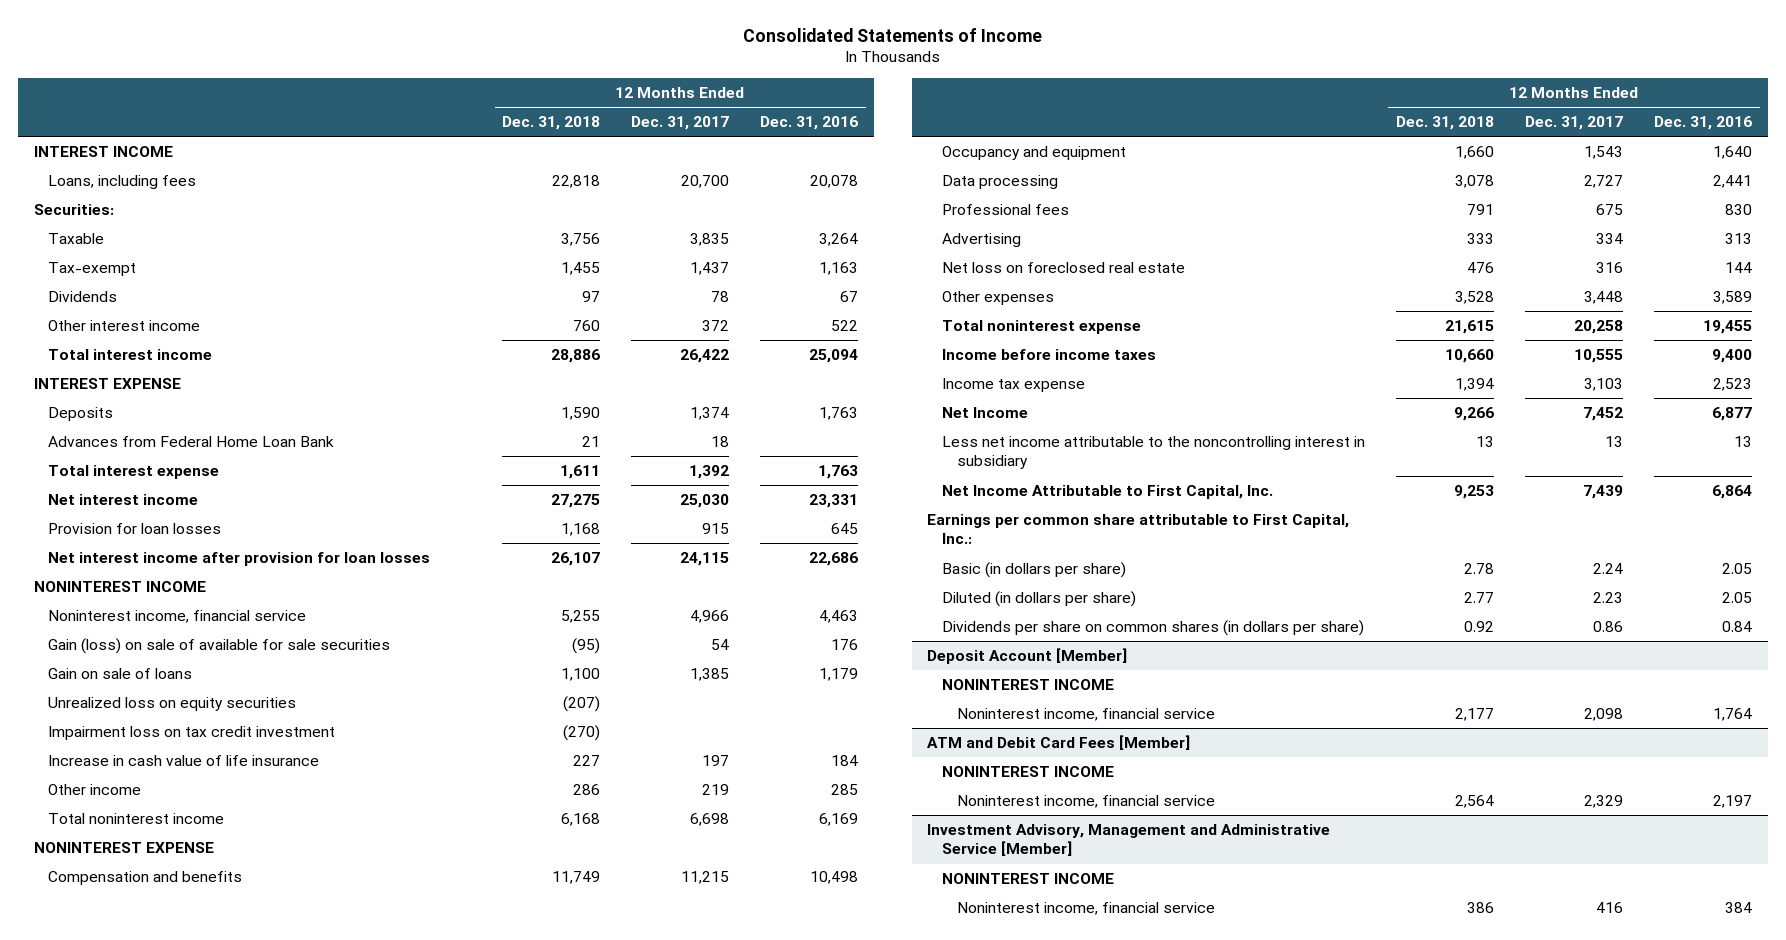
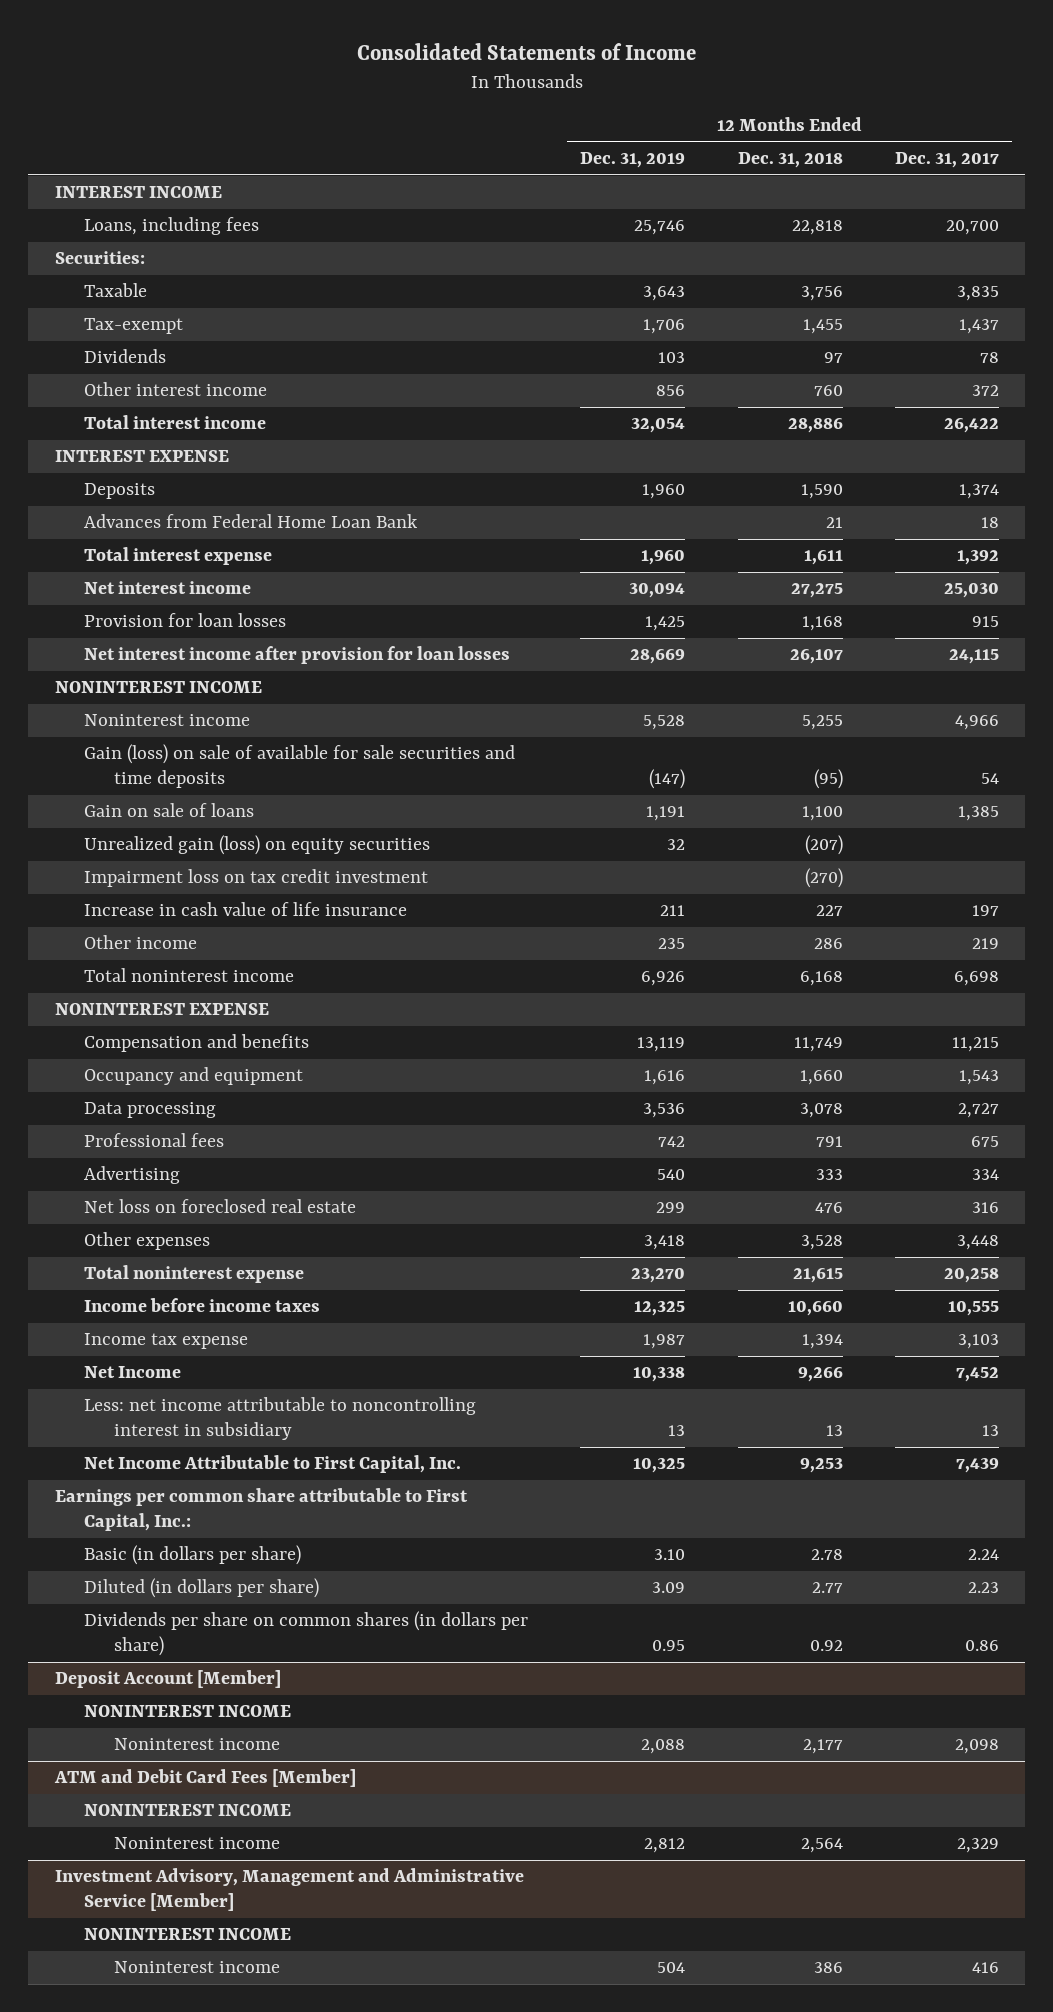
[760,116,859,131] Dec. 31, 2016 -> none
none -> [580,152,686,169] Dec. 31, 2019
[48,610,307,624] Noninterest income, financial service -> [84,714,251,727] Noninterest income
[48,638,391,655] Gain (loss) on sale of available for sale securities -> [84,744,516,789] Gain (loss) on sale of available for sale securities and time deposits
[48,697,297,712] Unrealized loss on equity securities -> [84,835,431,856] Unrealized gain (loss) on equity securities
[942,436,1366,470] Less net income attributable to the noncontrolling interest in subsidiary -> [84,1397,477,1441] Less: net income attributable to noncontrolling interest in subsidiary
[957,708,1216,722] Noninterest income, financial service -> [113,1738,280,1751] Noninterest income
[957,795,1216,809] Noninterest income, financial service -> [113,1837,280,1850] Noninterest income
[957,902,1216,916] Noninterest income, financial service -> [113,1961,280,1974] Noninterest income

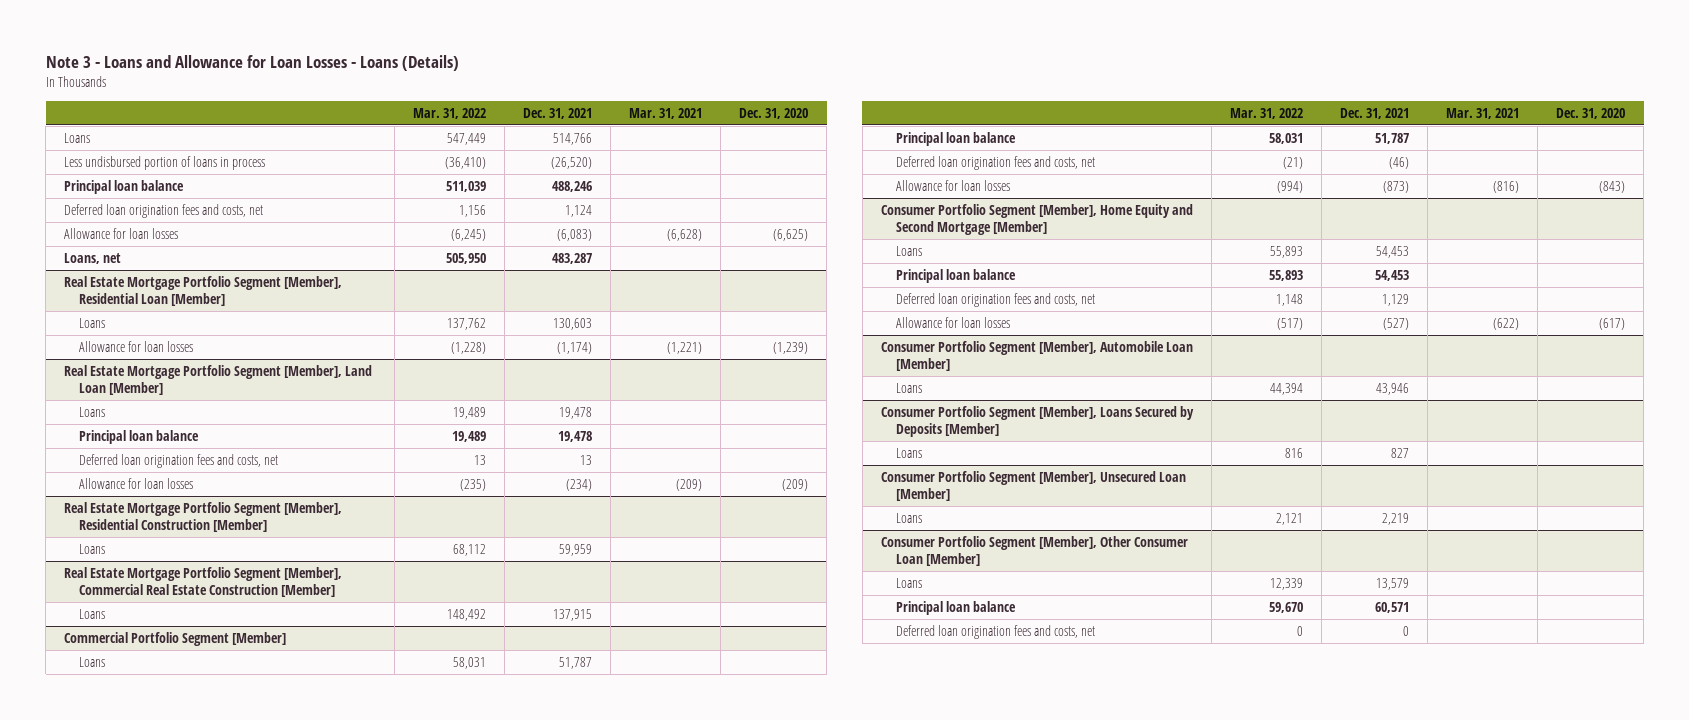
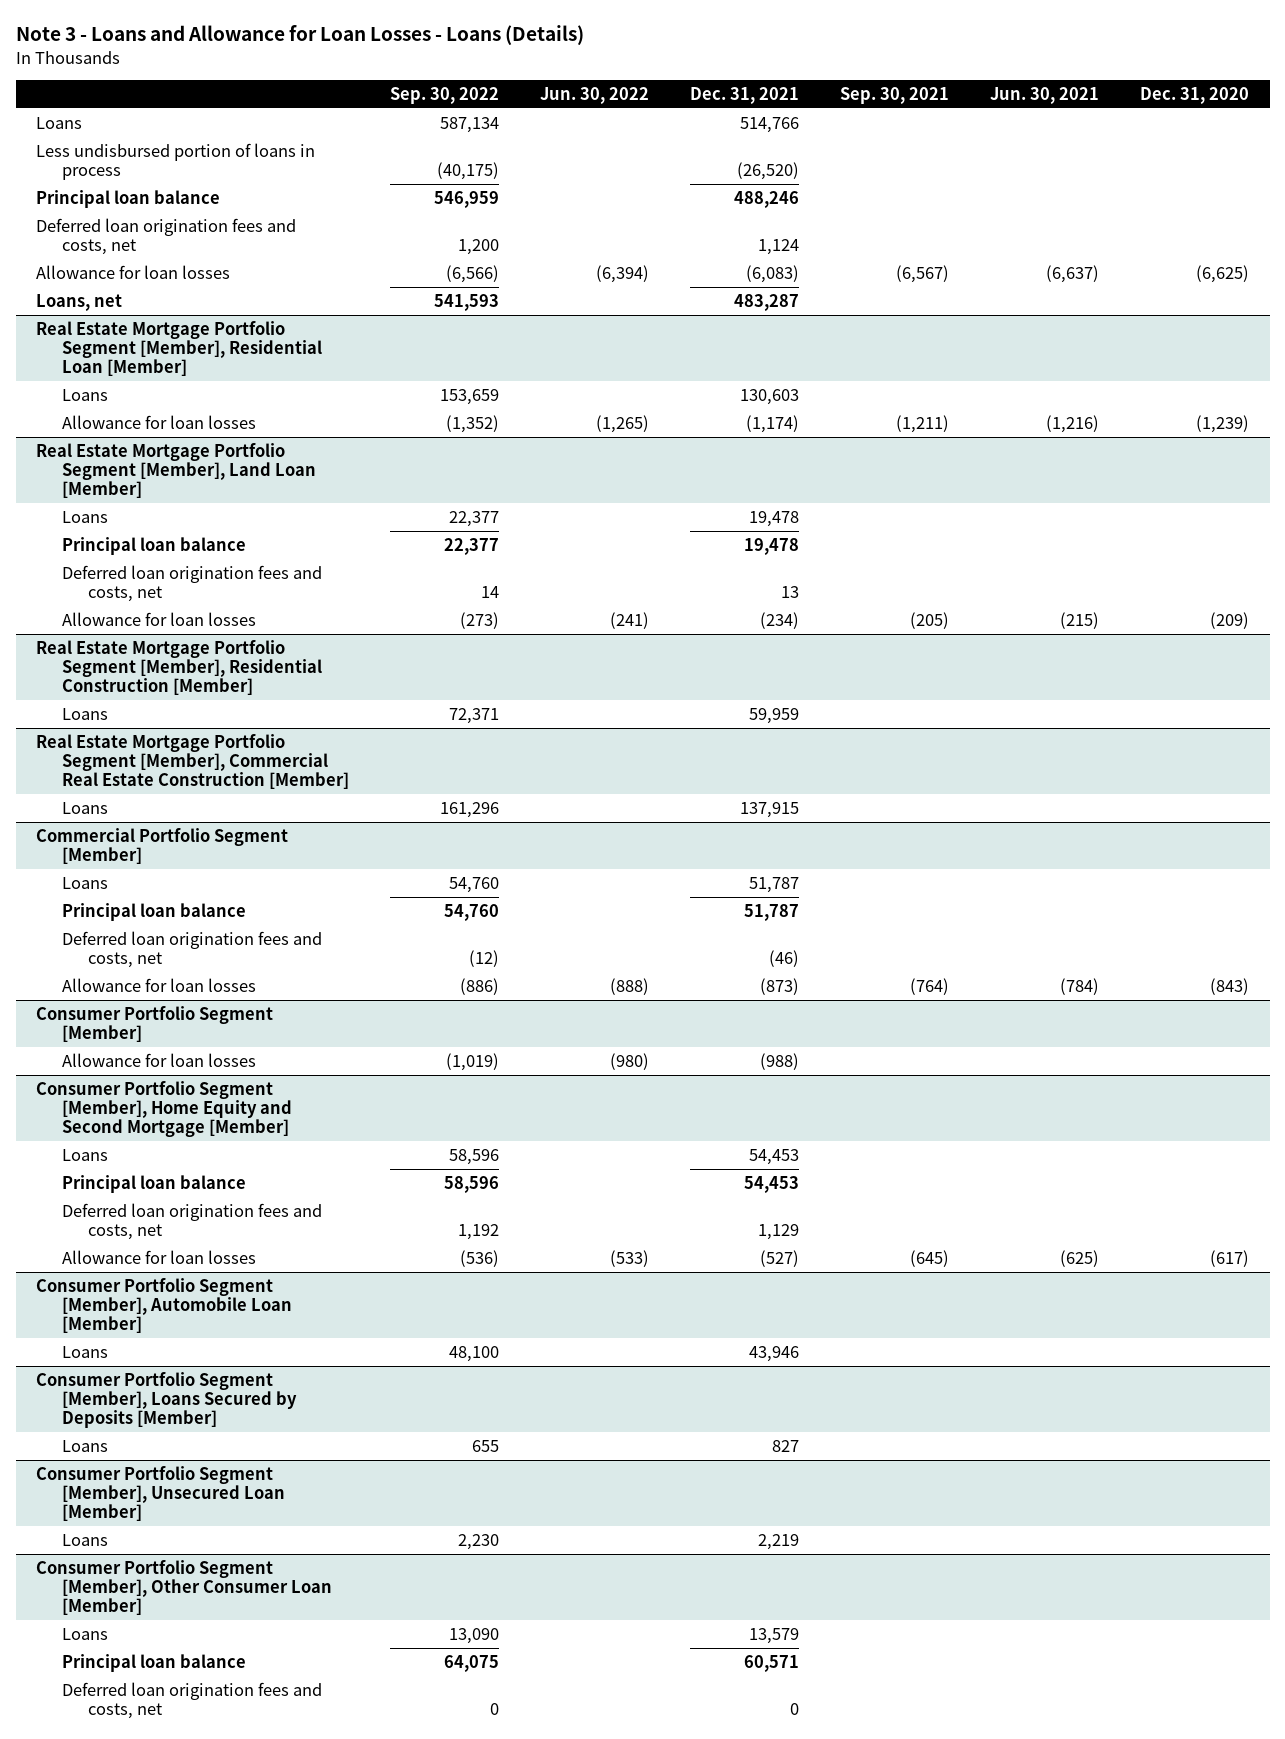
[413,108,487,120] Mar. 31, 2022 -> none
[629,108,703,120] Mar. 31, 2021 -> none
none -> [390,87,500,105] Sep. 30, 2022
none -> [540,87,650,105] Jun. 30, 2022
none -> [840,87,950,105] Sep. 30, 2021
none -> [990,87,1100,105] Jun. 30, 2021
none -> [36,1005,274,1042] Consumer Portfolio Segment [Member]
none -> [62,1052,257,1067] Allowance for loan losses

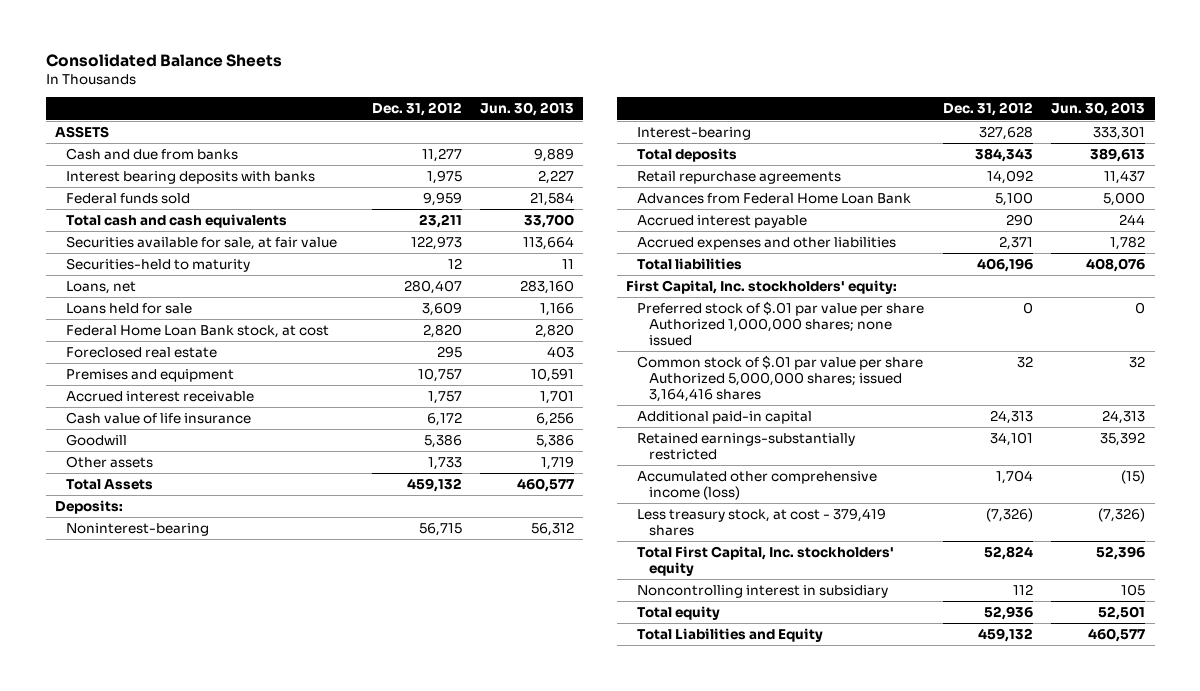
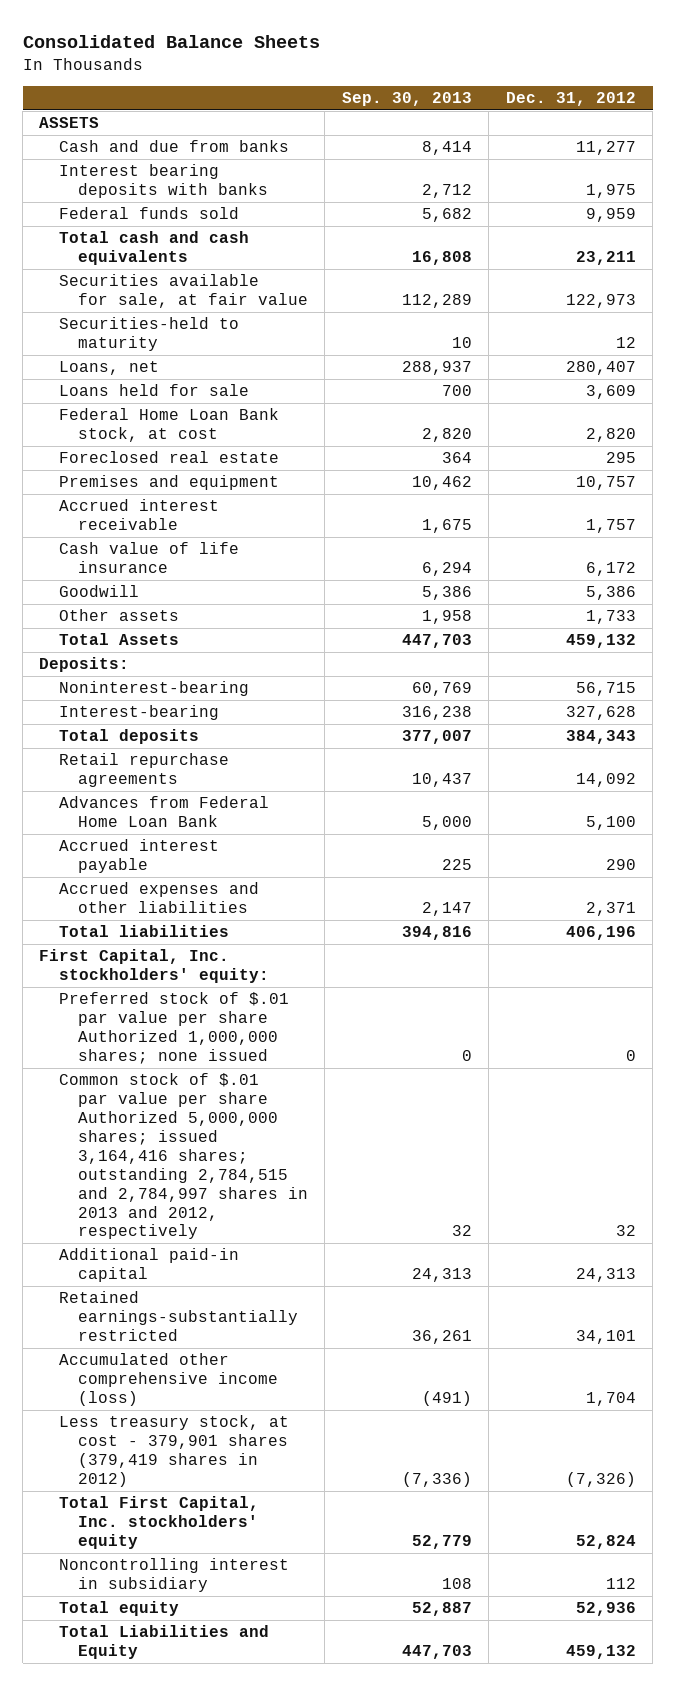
[480,102,575,117] Jun. 30, 2013 -> none
none -> [341,92,472,107] Sep. 30, 2013
[637,354,924,403] Common stock of $.01 par value per share Authorized 5,000,000 shares; issued 3,164,416 shares -> [58,1073,308,1240] Common stock of $.01 par value per share Authorized 5,000,000 shares; issued 3,164,416 shares; outstanding 2,784,515 and 2,784,997 shares in 2013 and 2012, respectively
[637,507,887,537] Less treasury stock, at cost - 379,419 shares -> [58,1415,289,1488] Less treasury stock, at cost - 379,901 shares (379,419 shares in 2012)

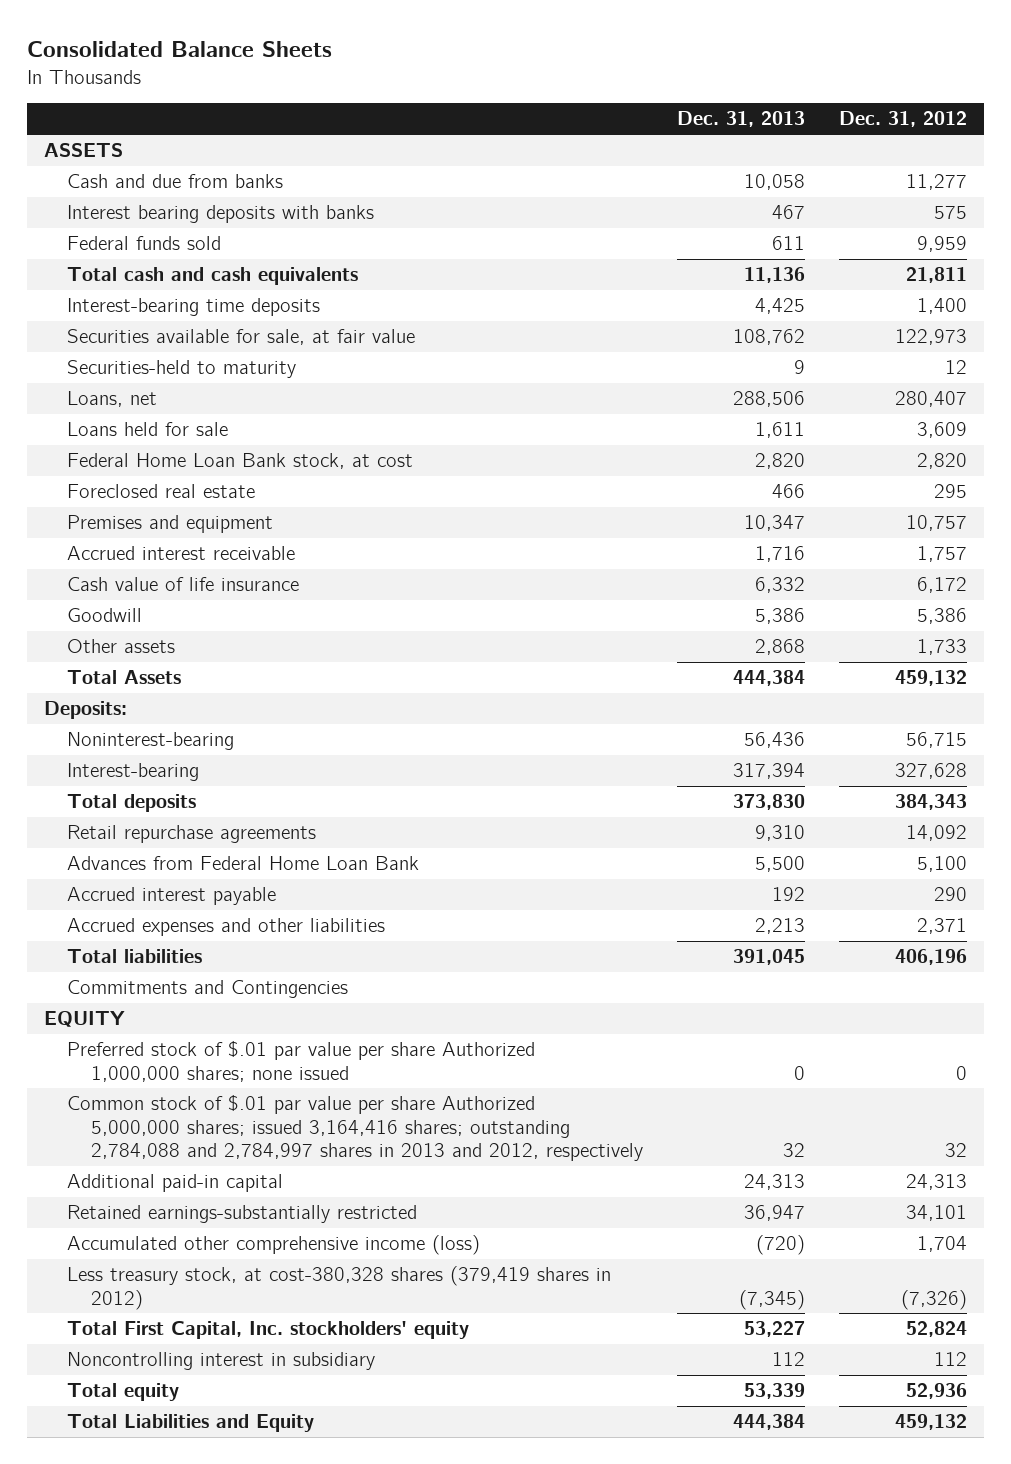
[341,92,472,107] Sep. 30, 2013 -> none
none -> [677,111,806,128] Dec. 31, 2013
[585,184,636,199] 1,975 -> [934,206,968,220] 575
[575,251,636,266] 23,211 -> [906,267,968,284] 21,811
none -> [67,298,321,317] Interest-bearing time deposits
[39,949,269,984] First Capital, Inc. stockholders' equity: -> none
none -> [67,980,349,999] Commitments and Contingencies
none -> [43,1011,125,1028] EQUITY
[58,1073,308,1240] Common stock of $.01 par value per share Authorized 5,000,000 shares; issued 3,164,416 shares; outstanding 2,784,515 and 2,784,997 shares in 2013 and 2012, respectively -> [67,1095,643,1162] Common stock of $.01 par value per share Authorized 5,000,000 shares; issued 3,164,416 shares; outstanding 2,784,088 and 2,784,997 shares in 2013 and 2012, respectively
[58,1415,289,1488] Less treasury stock, at cost - 379,901 shares (379,419 shares in 2012) -> [67,1266,612,1310] Less treasury stock, at cost-380,328 shares (379,419 shares in 2012)

